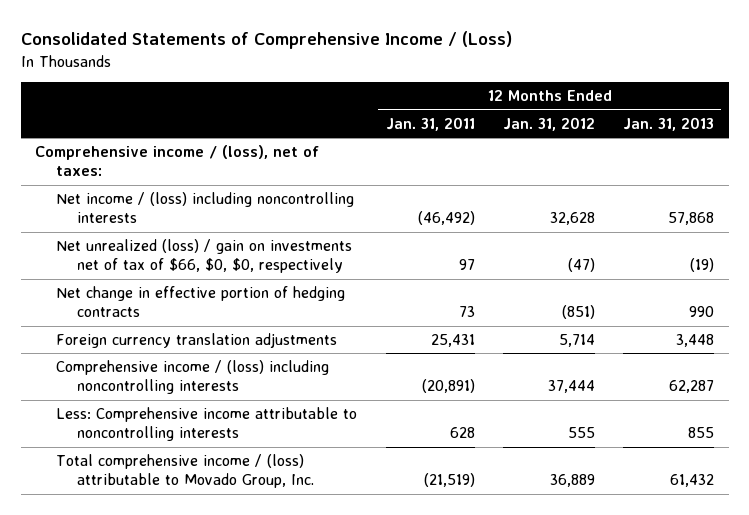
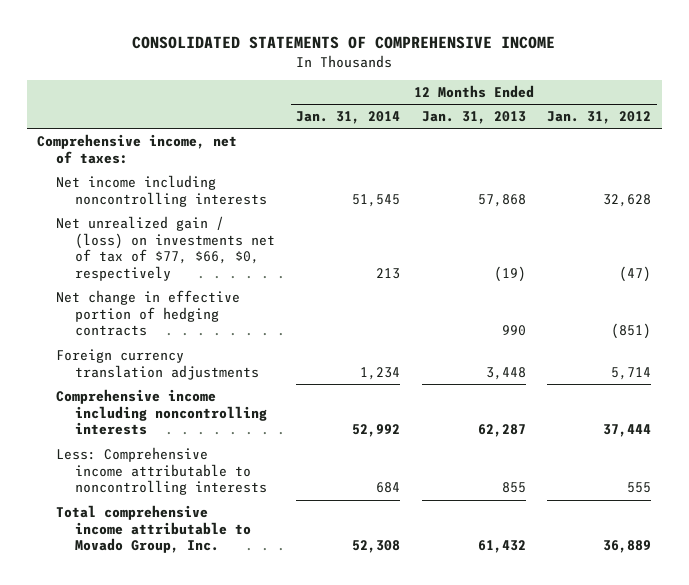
[20,31,512,50] Consolidated Statements of Comprehensive Income / (Loss) -> [132,36,556,50] CONSOLIDATED STATEMENTS OF COMPREHENSIVE INCOME
[385,116,475,131] Jan. 31, 2011 -> none
none -> [296,111,401,125] Jan. 31, 2014
[34,145,319,177] Comprehensive income / (loss), net of taxes: -> [37,133,238,164] Comprehensive income, net of taxes:
[56,192,355,224] Net income / (loss) including noncontrolling interests -> [55,174,267,207] Net income including noncontrolling interests
[56,239,353,274] Net unrealized (loss) / gain on investments net of tax of $66, $0, $0, respectively -> [55,215,275,282] Net unrealized gain / (loss) on investments net of tax of $77, $66, $0, respectively
[56,360,330,395] Comprehensive income / (loss) including noncontrolling interests -> [55,388,267,436] Comprehensive income including noncontrolling interests
[56,454,315,489] Total comprehensive income / (loss) attributable to Movado Group, Inc. -> [55,504,251,554] Total comprehensive income attributable to Movado Group, Inc.

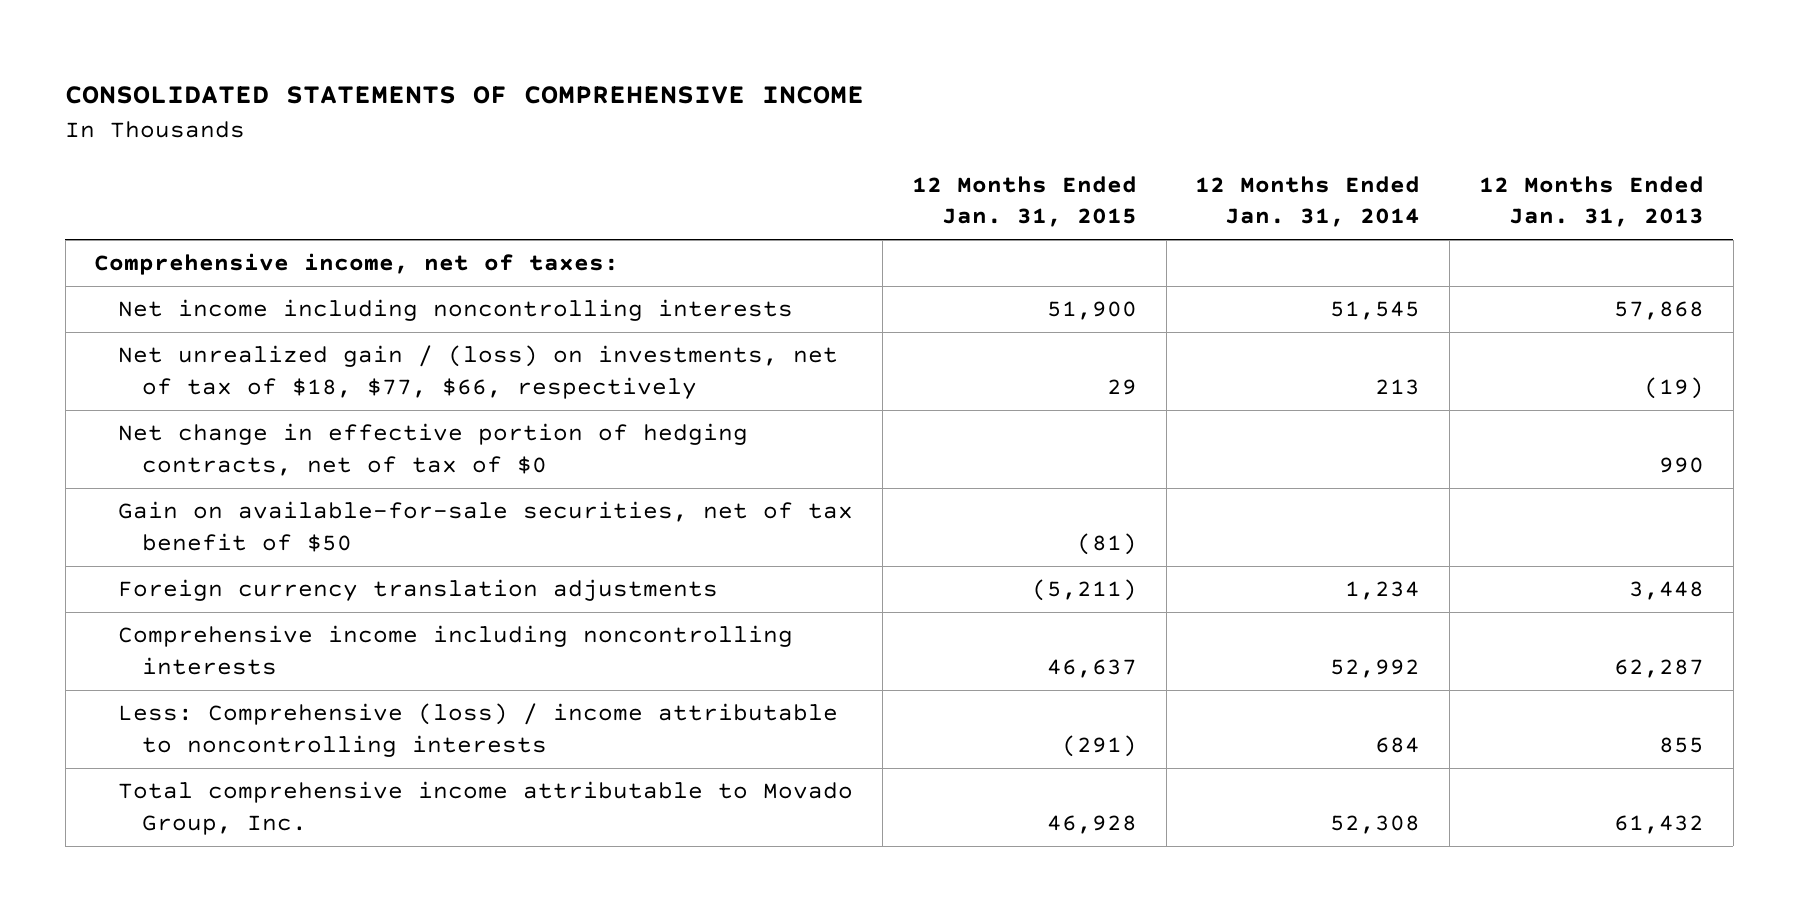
[547,111,652,125] Jan. 31, 2012 -> none
none -> [911,175,1137,228] 12 Months Ended Jan. 31, 2015
[55,215,275,282] Net unrealized gain / (loss) on investments net of tax of $77, $66, $0, respectively -> [118,345,839,399] Net unrealized gain / (loss) on investments, net of tax of $18, $77, $66, respectively
[55,289,240,337] Net change in effective portion of hedging contracts -> [118,423,749,476] Net change in effective portion of hedging contracts, net of tax of $0
none -> [118,501,854,552] Gain on available-for-sale securities, net of tax benefit of $50
[55,446,267,496] Less: Comprehensive income attributable to noncontrolling interests -> [118,703,839,757] Less: Comprehensive (loss) / income attributable to noncontrolling interests

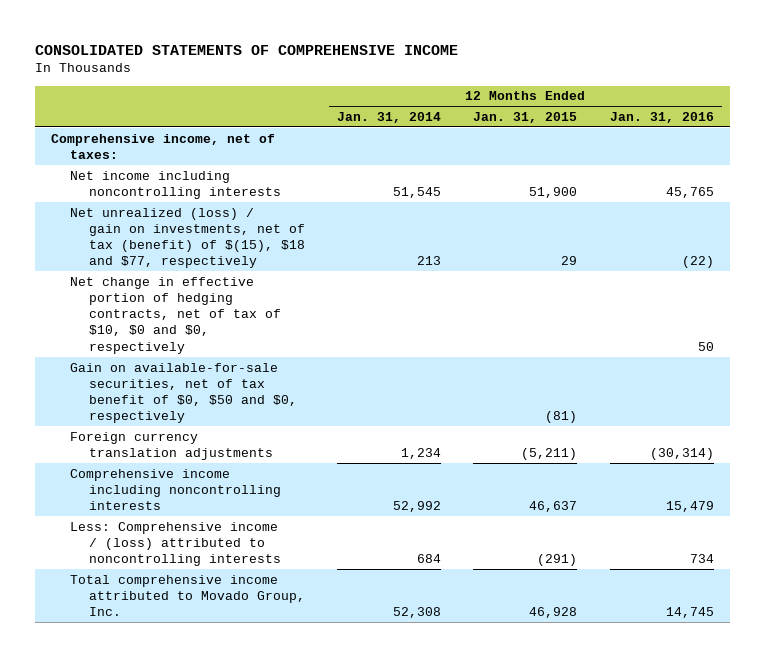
[1478,175,1704,228] 12 Months Ended Jan. 31, 2013 -> none
none -> [609,111,714,123] Jan. 31, 2016
[118,345,839,399] Net unrealized gain / (loss) on investments, net of tax of $18, $77, $66, respectively -> [69,207,305,269] Net unrealized (loss) / gain on investments, net of tax (benefit) of $(15), $18 and $77, respectively
[118,423,749,476] Net change in effective portion of hedging contracts, net of tax of $0 -> [69,276,281,354] Net change in effective portion of hedging contracts, net of tax of $10, $0 and $0, respectively
[118,501,854,552] Gain on available-for-sale securities, net of tax benefit of $50 -> [69,362,297,424] Gain on available-for-sale securities, net of tax benefit of $0, $50 and $0, respectively
[118,703,839,757] Less: Comprehensive (loss) / income attributable to noncontrolling interests -> [69,521,281,567] Less: Comprehensive income / (loss) attributed to noncontrolling interests
[118,781,854,835] Total comprehensive income attributable to Movado Group, Inc. -> [69,574,305,617] Total comprehensive income attributed to Movado Group, Inc.

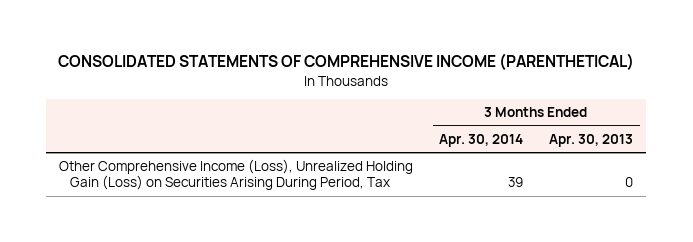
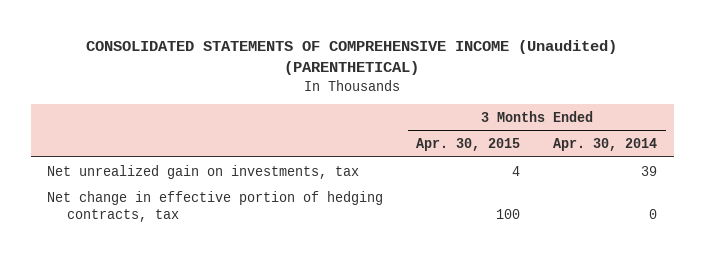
[58,53,635,71] CONSOLIDATED STATEMENTS OF COMPREHENSIVE INCOME (PARENTHETICAL) -> [86,40,618,76] CONSOLIDATED STATEMENTS OF COMPREHENSIVE INCOME (Unaudited) (PARENTHETICAL)
[549,133,634,147] Apr. 30, 2013 -> none
none -> [416,138,521,152] Apr. 30, 2015
[59,159,414,191] Other Comprehensive Income (Loss), Unrealized Holding Gain (Loss) on Securities Arising During Period, Tax -> [47,164,360,179] Net unrealized gain on investments, tax
none -> [47,190,384,222] Net change in effective portion of hedging contracts, tax

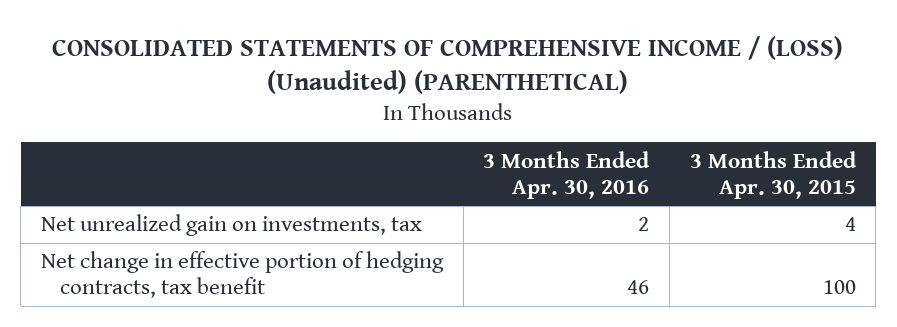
[86,40,618,76] CONSOLIDATED STATEMENTS OF COMPREHENSIVE INCOME (Unaudited) (PARENTHETICAL) -> [52,35,844,95] CONSOLIDATED STATEMENTS OF COMPREHENSIVE INCOME / (LOSS) (Unaudited) (PARENTHETICAL)
[553,138,658,152] Apr. 30, 2014 -> none
none -> [483,150,651,199] 3 Months Ended Apr. 30, 2016
[47,190,384,222] Net change in effective portion of hedging contracts, tax -> [41,251,445,299] Net change in effective portion of hedging contracts, tax benefit

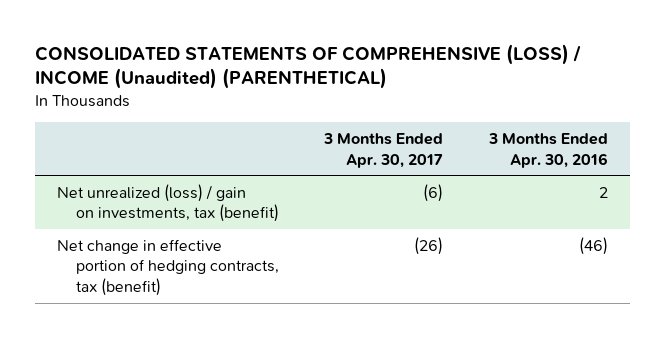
[52,35,844,95] CONSOLIDATED STATEMENTS OF COMPREHENSIVE INCOME / (LOSS) (Unaudited) (PARENTHETICAL) -> [34,43,581,90] CONSOLIDATED STATEMENTS OF COMPREHENSIVE (LOSS) / INCOME (Unaudited) (PARENTHETICAL)
[689,150,857,199] 3 Months Ended Apr. 30, 2015 -> none
none -> [323,133,444,168] 3 Months Ended Apr. 30, 2017
[41,214,423,237] Net unrealized gain on investments, tax -> [57,183,279,223] Net unrealized (loss) / gain on investments, tax (benefit)
[41,251,445,299] Net change in effective portion of hedging contracts, tax benefit -> [57,238,279,296] Net change in effective portion of hedging contracts, tax (benefit)
[627,280,650,295] 46 -> [578,236,608,255] (46)

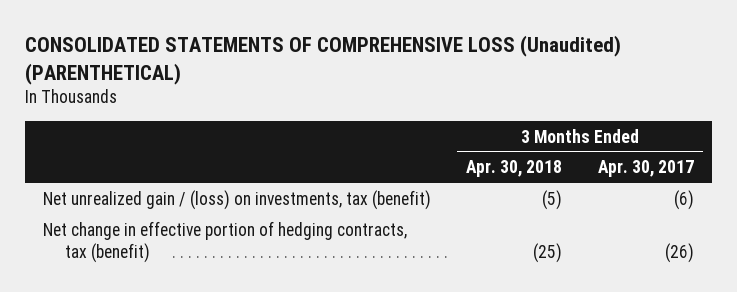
[34,43,581,90] CONSOLIDATED STATEMENTS OF COMPREHENSIVE (LOSS) / INCOME (Unaudited) (PARENTHETICAL) -> [24,35,621,85] CONSOLIDATED STATEMENTS OF COMPREHENSIVE LOSS (Unaudited) (PARENTHETICAL)
[487,133,608,168] 3 Months Ended Apr. 30, 2016 -> none
none -> [466,160,563,178] Apr. 30, 2018
[57,183,279,223] Net unrealized (loss) / gain on investments, tax (benefit) -> [42,189,431,210] Net unrealized gain / (loss) on investments, tax (benefit)

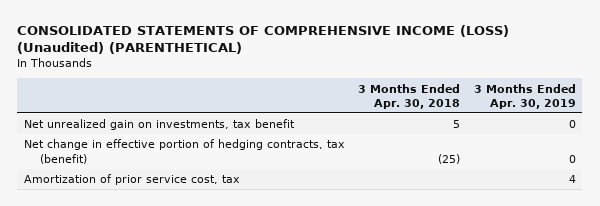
[24,35,621,85] CONSOLIDATED STATEMENTS OF COMPREHENSIVE LOSS (Unaudited) (PARENTHETICAL) -> [17,24,510,55] CONSOLIDATED STATEMENTS OF COMPREHENSIVE INCOME (LOSS) (Unaudited) (PARENTHETICAL)
[597,160,694,178] Apr. 30, 2017 -> none
none -> [473,83,576,109] 3 Months Ended Apr. 30, 2019
[42,189,431,210] Net unrealized gain / (loss) on investments, tax (benefit) -> [24,119,296,131] Net unrealized gain on investments, tax benefit
[542,189,563,210] (5) -> [453,120,461,129] 5
none -> [24,174,241,186] Amortization of prior service cost, tax

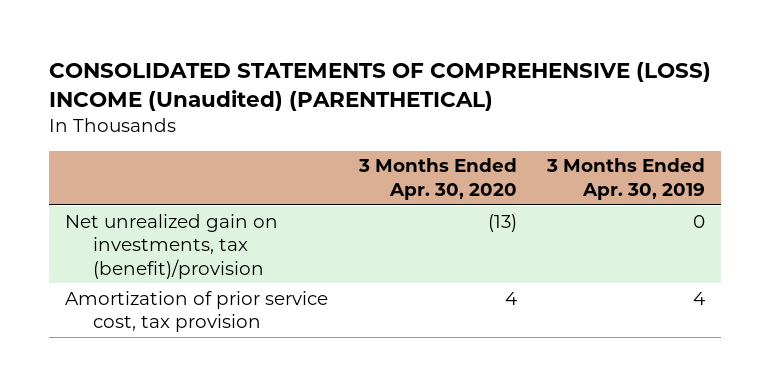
[17,24,510,55] CONSOLIDATED STATEMENTS OF COMPREHENSIVE INCOME (LOSS) (Unaudited) (PARENTHETICAL) -> [49,62,712,112] CONSOLIDATED STATEMENTS OF COMPREHENSIVE (LOSS) INCOME (Unaudited) (PARENTHETICAL)
[358,83,461,109] 3 Months Ended Apr. 30, 2018 -> none
none -> [357,158,517,201] 3 Months Ended Apr. 30, 2020
[24,139,346,164] Net change in effective portion of hedging contracts, tax (benefit) -> none
[24,119,296,131] Net unrealized gain on investments, tax benefit -> [64,213,278,279] Net unrealized gain on investments, tax (benefit)/provision
[24,174,241,186] Amortization of prior service cost, tax -> [64,290,328,333] Amortization of prior service cost, tax provision

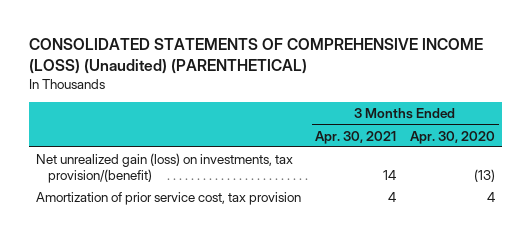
[49,62,712,112] CONSOLIDATED STATEMENTS OF COMPREHENSIVE (LOSS) INCOME (Unaudited) (PARENTHETICAL) -> [28,37,483,74] CONSOLIDATED STATEMENTS OF COMPREHENSIVE INCOME (LOSS) (Unaudited) (PARENTHETICAL)
[546,158,706,201] 3 Months Ended Apr. 30, 2019 -> none
none -> [315,130,397,144] Apr. 30, 2021
[64,213,278,279] Net unrealized gain on investments, tax (benefit)/provision -> [35,153,293,183] Net unrealized gain (loss) on investments, tax provision/(benefit)

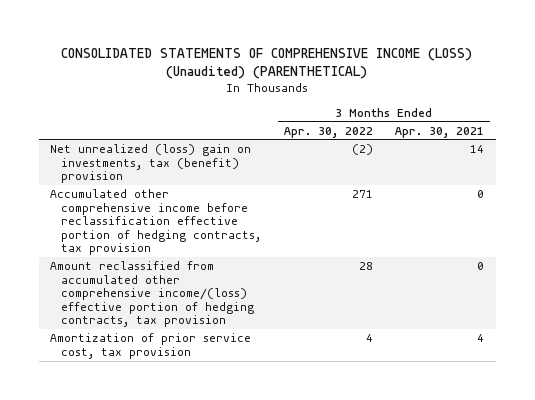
[410,130,496,144] Apr. 30, 2020 -> none
none -> [283,126,373,138] Apr. 30, 2022
[35,153,293,183] Net unrealized gain (loss) on investments, tax provision/(benefit) -> [50,144,252,184] Net unrealized (loss) gain on investments, tax (benefit) provision
none -> [50,189,262,256] Accumulated other comprehensive income before reclassification effective portion of hedging contracts, tax provision
none -> [50,261,255,328] Amount reclassified from accumulated other comprehensive income/(loss) effective portion of hedging contracts, tax provision

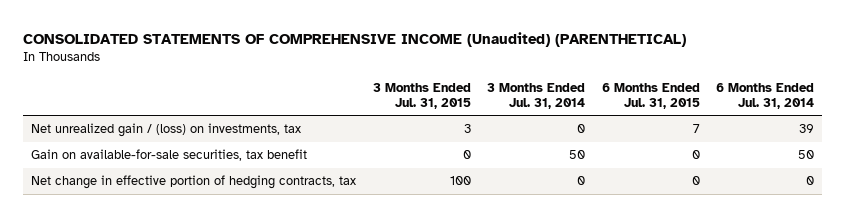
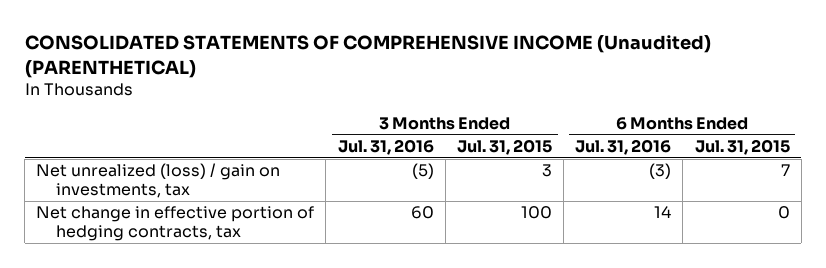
[487,82,586,110] 3 Months Ended Jul. 31, 2014 -> none
[715,82,814,110] 6 Months Ended Jul. 31, 2014 -> none
none -> [337,138,434,155] Jul. 31, 2016
none -> [575,138,672,155] Jul. 31, 2016
[31,149,308,162] Gain on available-for-sale securities, tax benefit -> none
[31,123,302,138] Net unrealized gain / (loss) on investments, tax -> [36,163,281,198] Net unrealized (loss) / gain on investments, tax

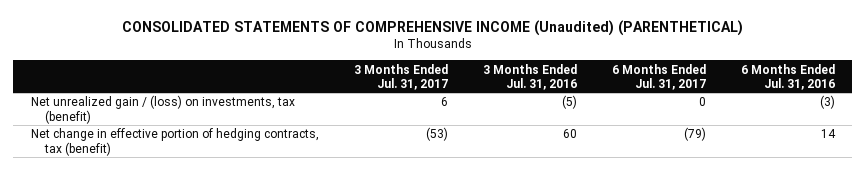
[456,138,552,155] Jul. 31, 2015 -> none
[694,138,790,155] Jul. 31, 2015 -> none
none -> [353,63,448,90] 3 Months Ended Jul. 31, 2017
none -> [611,63,706,90] 6 Months Ended Jul. 31, 2017
[36,163,281,198] Net unrealized (loss) / gain on investments, tax -> [30,95,295,124] Net unrealized gain / (loss) on investments, tax (benefit)
[36,206,315,241] Net change in effective portion of hedging contracts, tax -> [30,128,319,156] Net change in effective portion of hedging contracts, tax (benefit)

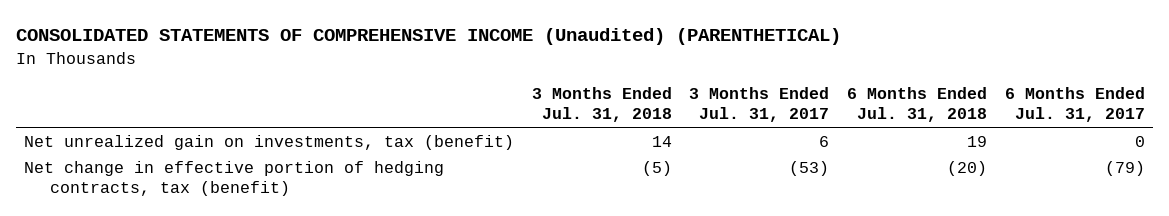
[482,63,577,90] 3 Months Ended Jul. 31, 2016 -> none
[740,63,835,90] 6 Months Ended Jul. 31, 2016 -> none
none -> [531,87,672,123] 3 Months Ended Jul. 31, 2018
none -> [847,87,988,123] 6 Months Ended Jul. 31, 2018
[30,95,295,124] Net unrealized gain / (loss) on investments, tax (benefit) -> [24,134,515,150] Net unrealized gain on investments, tax (benefit)

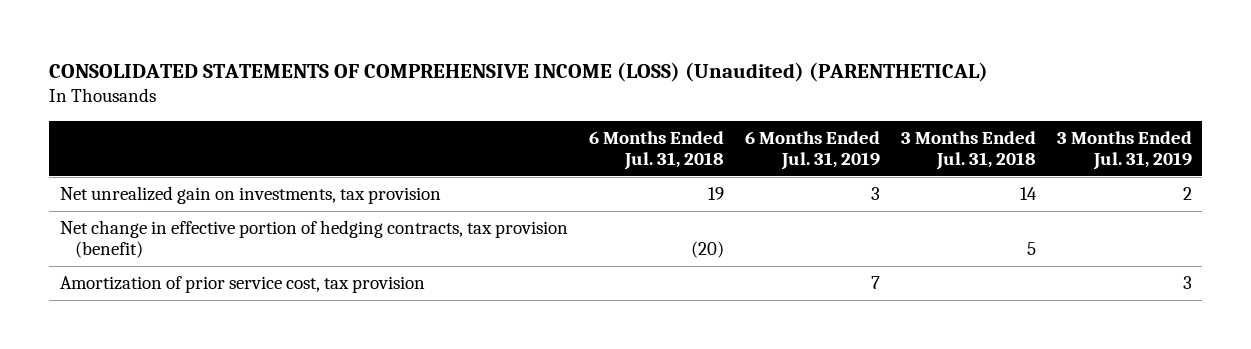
[15,28,841,46] CONSOLIDATED STATEMENTS OF COMPREHENSIVE INCOME (Unaudited) (PARENTHETICAL) -> [49,61,989,82] CONSOLIDATED STATEMENTS OF COMPREHENSIVE INCOME (LOSS) (Unaudited) (PARENTHETICAL)
[689,87,830,123] 3 Months Ended Jul. 31, 2017 -> none
[1004,87,1145,123] 6 Months Ended Jul. 31, 2017 -> none
none -> [744,130,880,171] 6 Months Ended Jul. 31, 2019
none -> [1056,130,1192,171] 3 Months Ended Jul. 31, 2019
[24,134,515,150] Net unrealized gain on investments, tax (benefit) -> [59,185,441,204] Net unrealized gain on investments, tax provision
[24,160,445,196] Net change in effective portion of hedging contracts, tax (benefit) -> [59,219,568,259] Net change in effective portion of hedging contracts, tax provision (benefit)
[641,160,672,176] (5) -> [1026,242,1036,256] 5
none -> [59,275,425,293] Amortization of prior service cost, tax provision

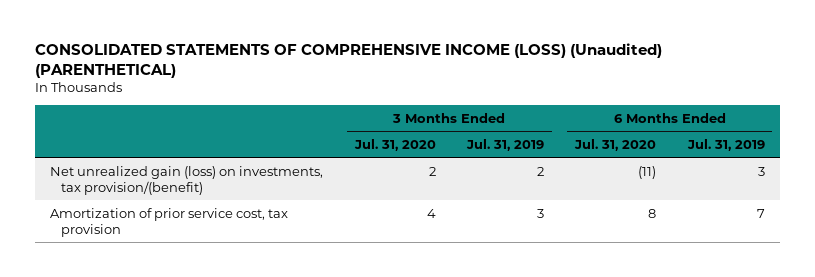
[588,130,724,171] 6 Months Ended Jul. 31, 2018 -> none
[900,130,1036,171] 3 Months Ended Jul. 31, 2018 -> none
none -> [353,138,436,151] Jul. 31, 2020
none -> [574,138,657,151] Jul. 31, 2020
[59,219,568,259] Net change in effective portion of hedging contracts, tax provision (benefit) -> none
[59,185,441,204] Net unrealized gain on investments, tax provision -> [50,165,324,195] Net unrealized gain (loss) on investments, tax provision/(benefit)

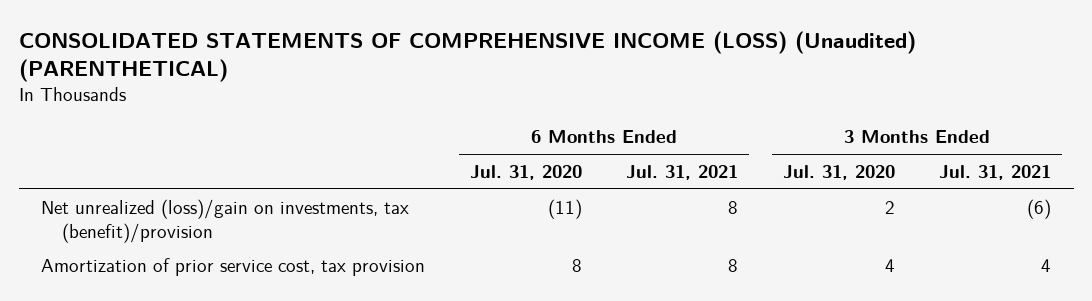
[466,138,545,151] Jul. 31, 2019 -> none
[686,138,765,151] Jul. 31, 2019 -> none
none -> [626,164,739,180] Jul. 31, 2021
none -> [939,164,1052,180] Jul. 31, 2021
[50,165,324,195] Net unrealized gain (loss) on investments, tax provision/(benefit) -> [41,198,410,243] Net unrealized (loss)/gain on investments, tax (benefit)/provision

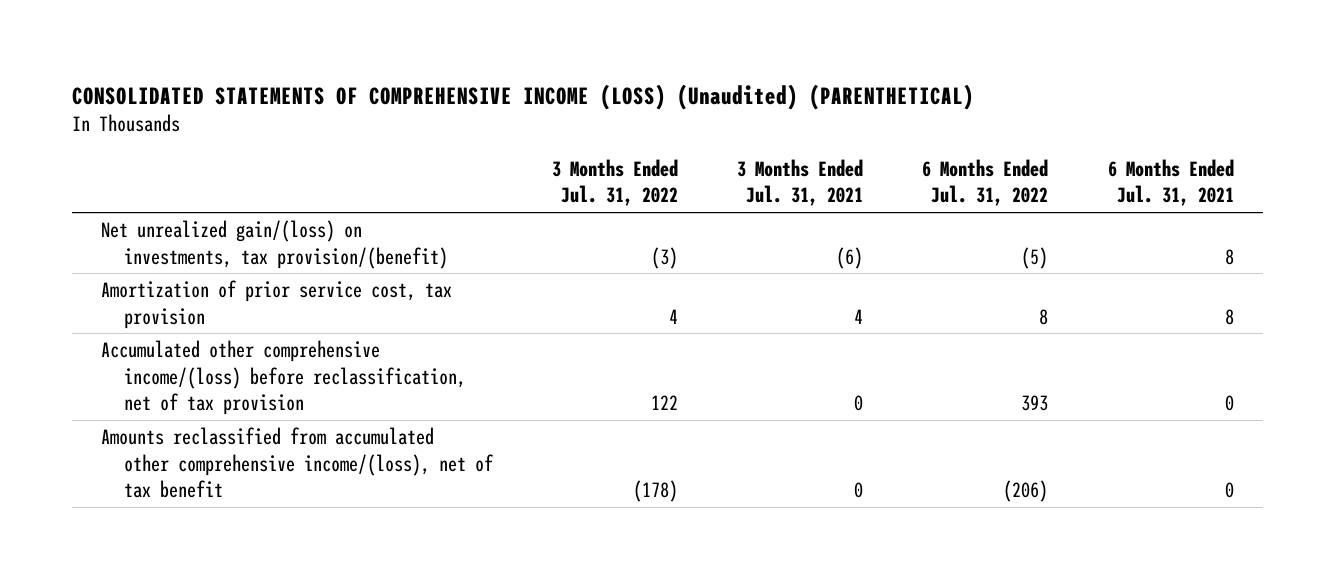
[469,164,582,180] Jul. 31, 2020 -> none
[782,164,895,180] Jul. 31, 2020 -> none
none -> [551,159,678,207] 3 Months Ended Jul. 31, 2022
none -> [922,159,1049,207] 6 Months Ended Jul. 31, 2022
[41,198,410,243] Net unrealized (loss)/gain on investments, tax (benefit)/provision -> [101,220,448,269] Net unrealized gain/(loss) on investments, tax provision/(benefit)
none -> [101,340,466,415] Accumulated other comprehensive income/(loss) before reclassification, net of tax provision
none -> [101,427,494,498] Amounts reclassified from accumulated other comprehensive income/(loss), net of tax benefit

